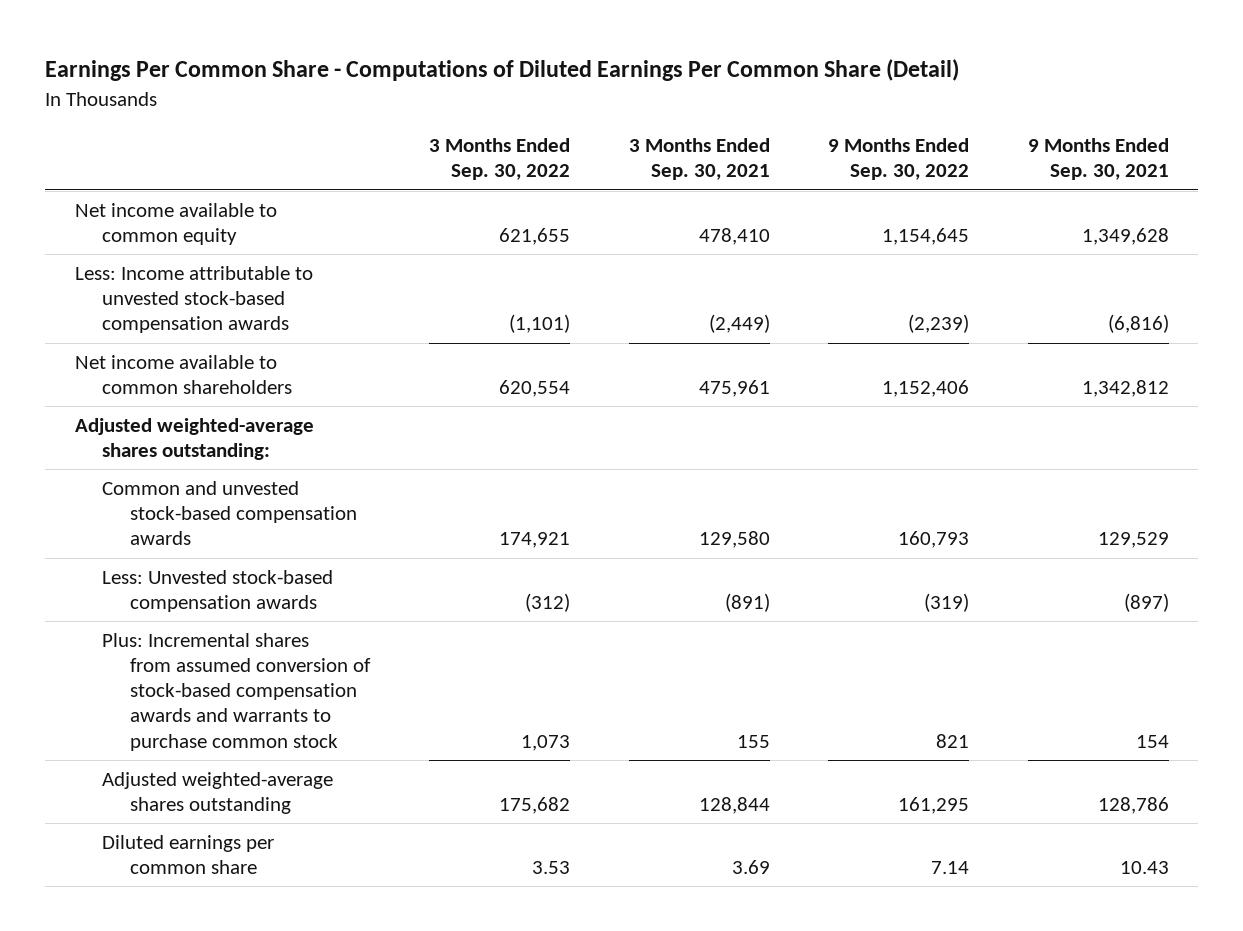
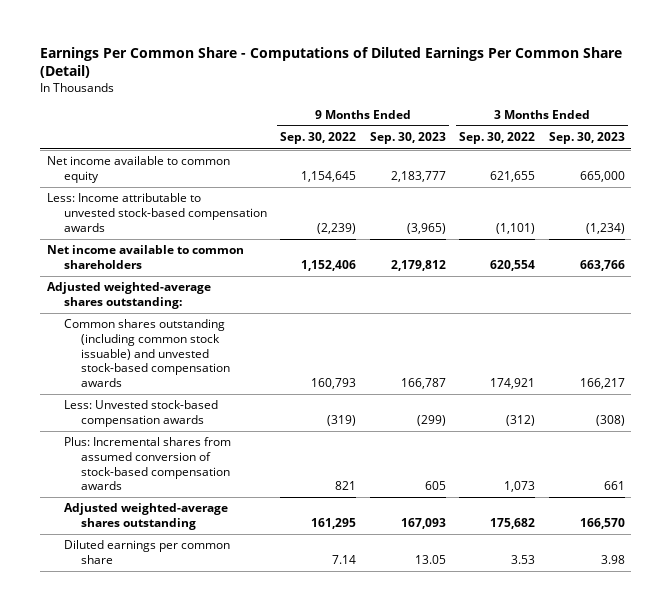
[628,138,770,181] 3 Months Ended Sep. 30, 2021 -> none
[1027,138,1169,181] 9 Months Ended Sep. 30, 2021 -> none
none -> [369,132,446,145] Sep. 30, 2023
none -> [548,132,625,145] Sep. 30, 2023
[102,480,358,546] Common and unvested stock-based compensation awards -> [63,319,230,387] Common shares outstanding (including common stock issuable) and unvested stock-based compensation awards
[102,632,372,751] Plus: Incremental shares from assumed conversion of stock-based compensation awards and warrants to purchase common stock -> [63,437,231,491] Plus: Incremental shares from assumed conversion of stock-based compensation awards

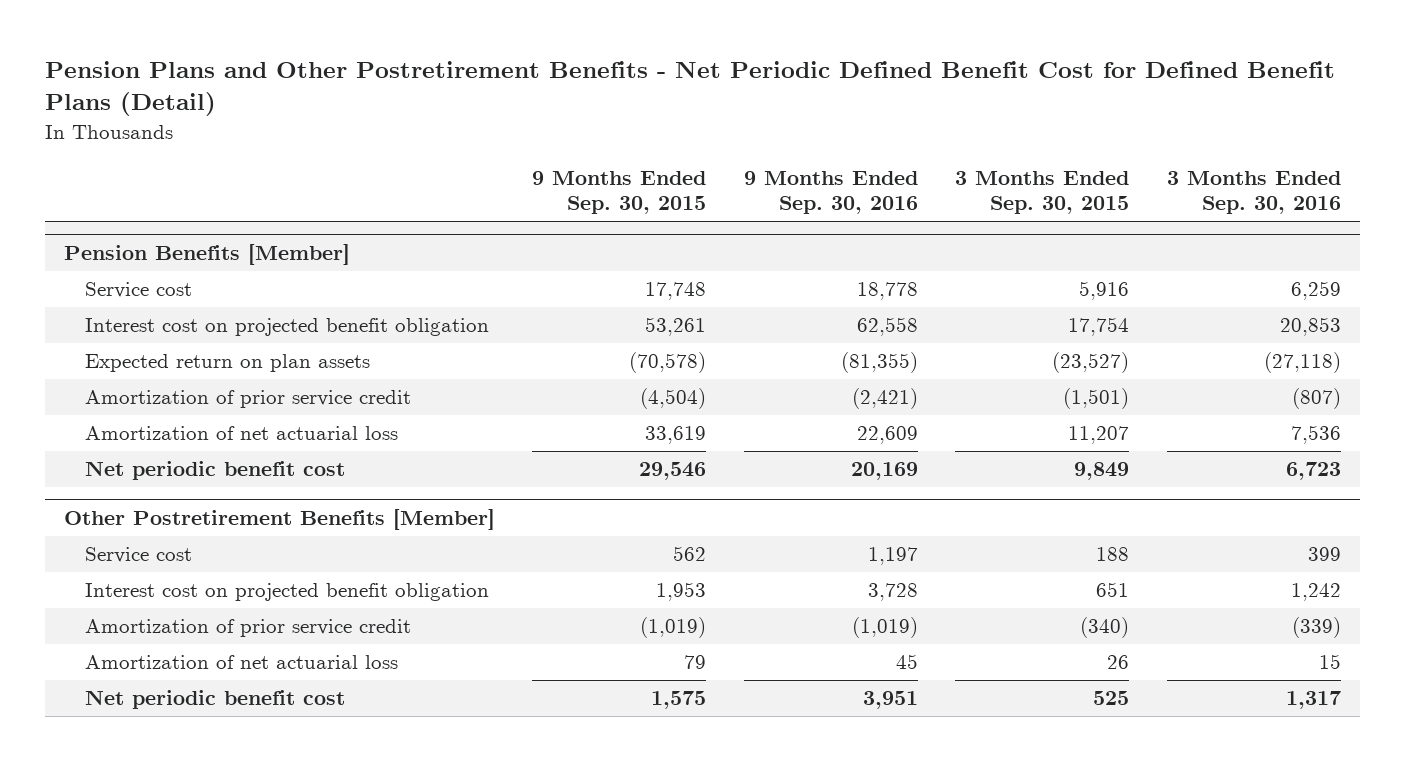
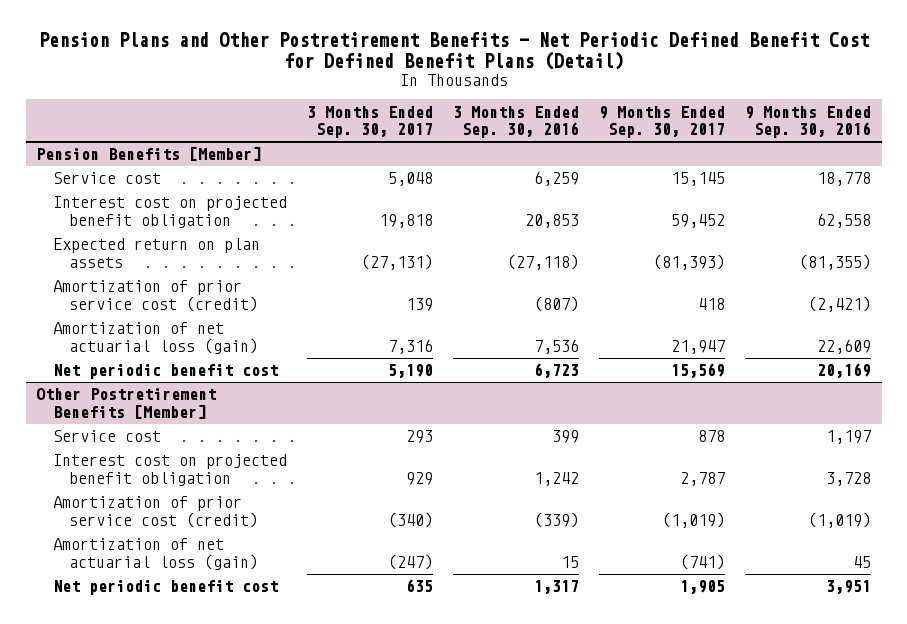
[532,171,707,215] 9 Months Ended Sep. 30, 2015 -> none
[955,171,1130,215] 3 Months Ended Sep. 30, 2015 -> none
none -> [306,105,433,139] 3 Months Ended Sep. 30, 2017
none -> [599,105,726,139] 9 Months Ended Sep. 30, 2017
[85,390,412,409] Amortization of prior service credit -> [52,280,259,312] Amortization of prior service cost (credit)
[85,426,399,441] Amortization of net actuarial loss -> [52,322,259,354] Amortization of net actuarial loss (gain)
[85,619,412,638] Amortization of prior service credit -> [52,496,259,528] Amortization of prior service cost (credit)
[85,655,399,670] Amortization of net actuarial loss -> [52,538,259,570] Amortization of net actuarial loss (gain)

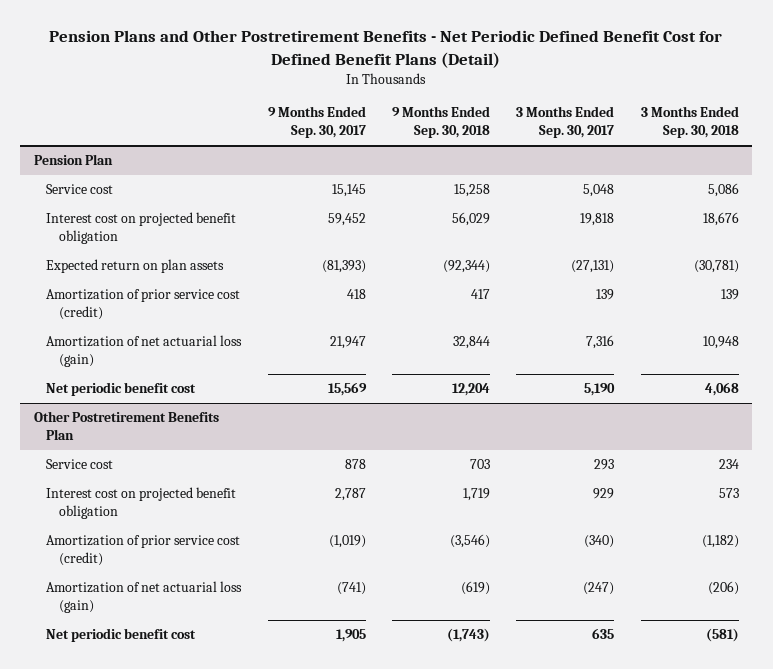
[453,105,580,139] 3 Months Ended Sep. 30, 2016 -> none
[745,105,872,139] 9 Months Ended Sep. 30, 2016 -> none
none -> [392,106,491,139] 9 Months Ended Sep. 30, 2018
none -> [640,106,739,139] 3 Months Ended Sep. 30, 2018
[35,146,261,162] Pension Benefits [Member] -> [33,154,113,166] Pension Plan
[35,388,216,419] Other Postretirement Benefits [Member] -> [33,411,219,441] Other Postretirement Benefits Plan

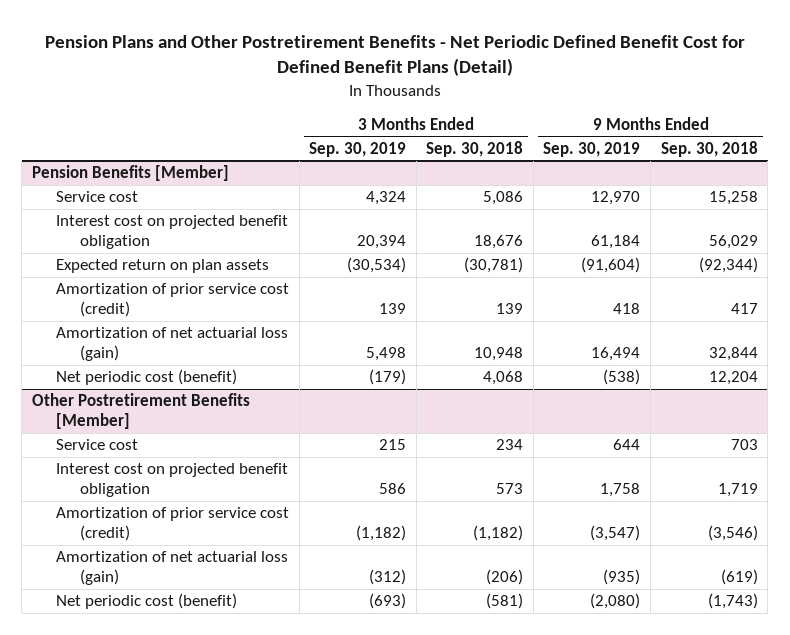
[267,106,366,139] 9 Months Ended Sep. 30, 2017 -> none
[516,106,615,139] 3 Months Ended Sep. 30, 2017 -> none
none -> [309,141,407,157] Sep. 30, 2019
none -> [543,141,641,157] Sep. 30, 2019
[33,154,113,166] Pension Plan -> [32,165,230,182] Pension Benefits [Member]
[46,382,197,397] Net periodic benefit cost -> [56,369,238,386] Net periodic cost (benefit)
[33,411,219,441] Other Postretirement Benefits Plan -> [32,393,251,429] Other Postretirement Benefits [Member]
[46,628,197,643] Net periodic benefit cost -> [56,593,238,610] Net periodic cost (benefit)

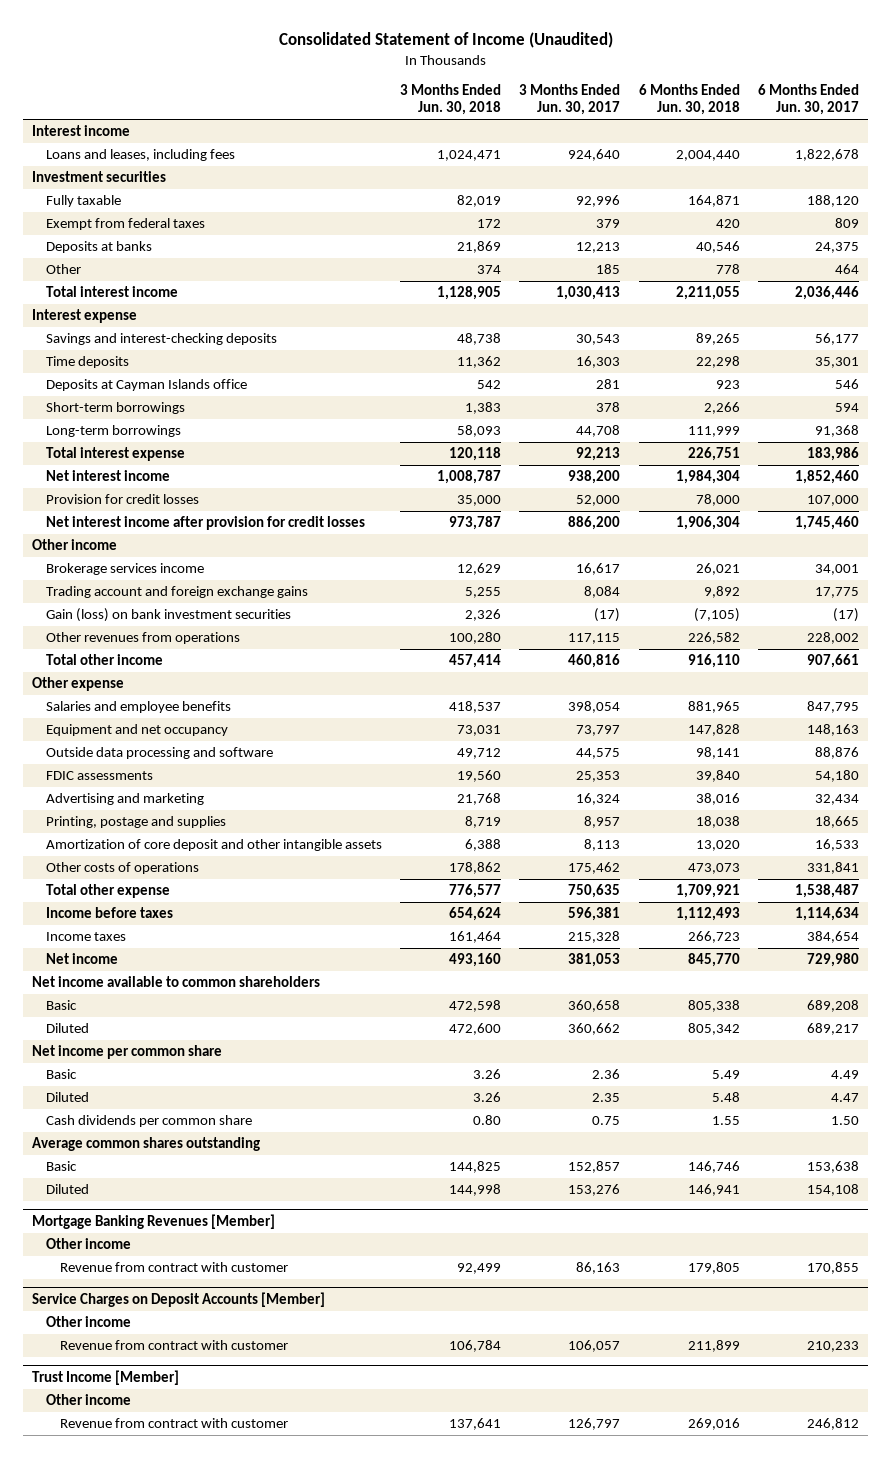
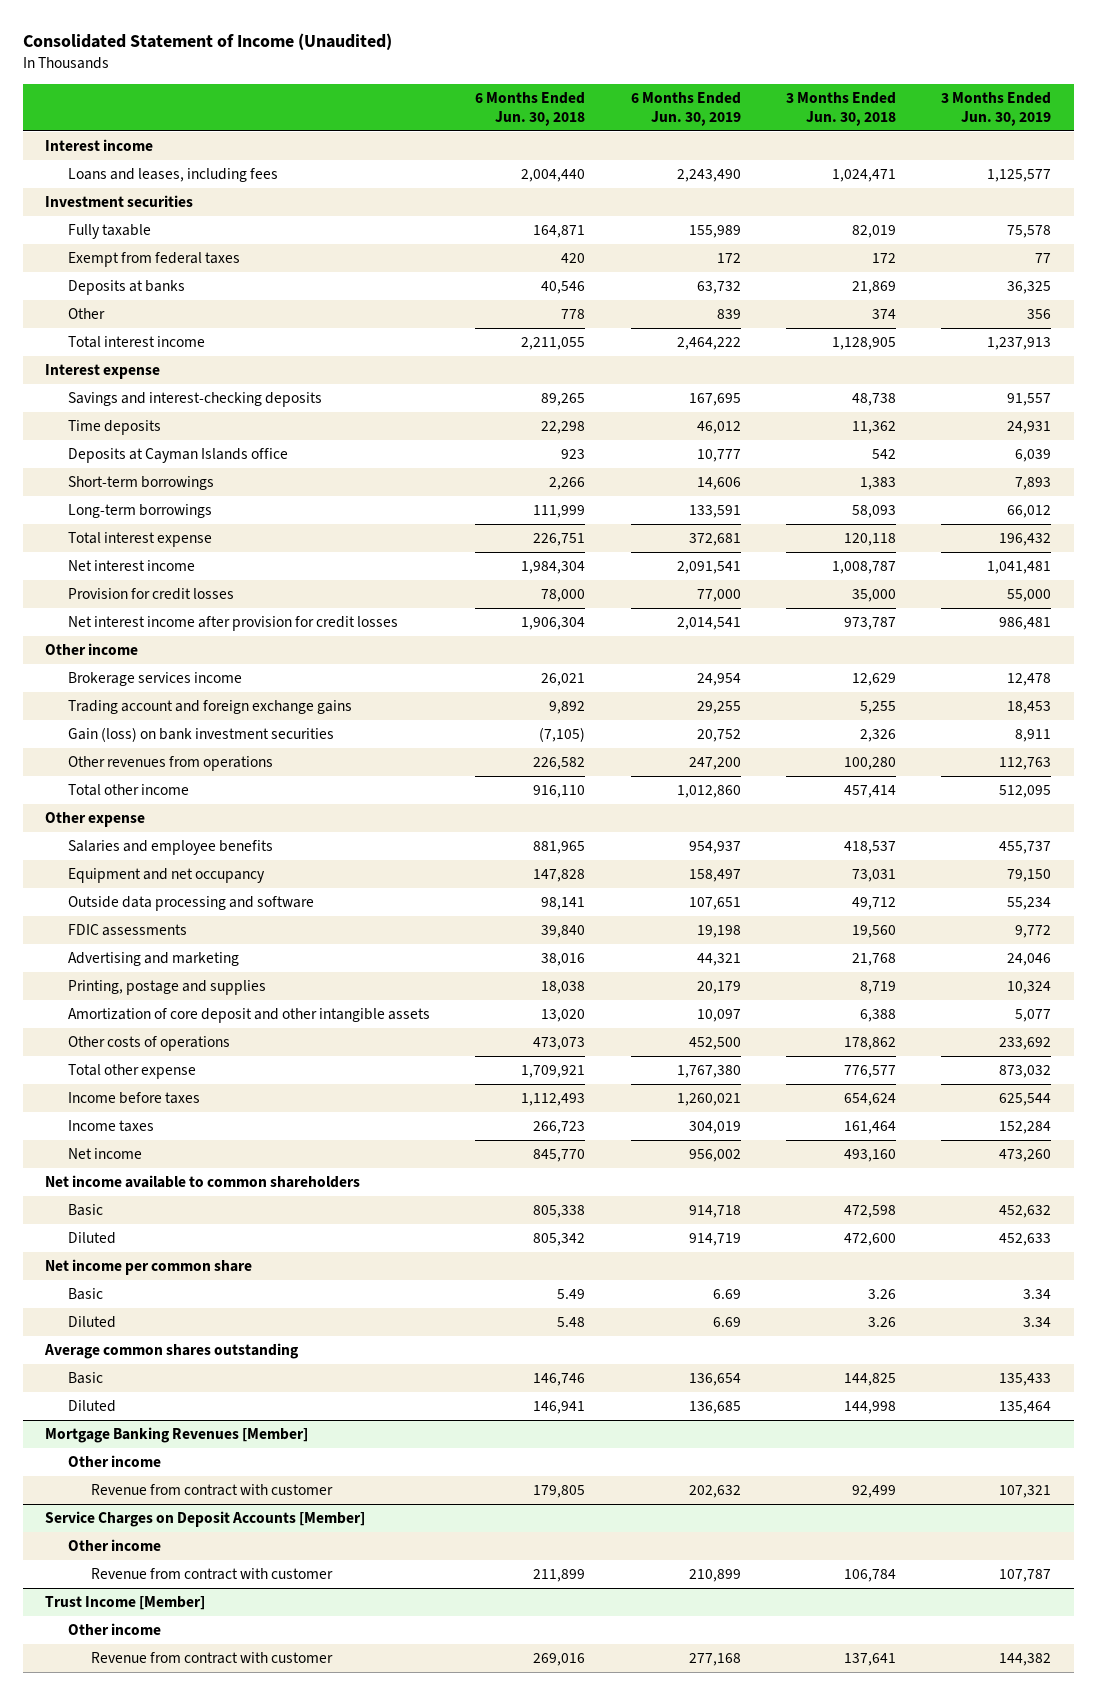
[519,83,621,116] 3 Months Ended Jun. 30, 2017 -> none
[758,83,860,116] 6 Months Ended Jun. 30, 2017 -> none
none -> [630,91,741,126] 6 Months Ended Jun. 30, 2019
none -> [941,91,1052,126] 3 Months Ended Jun. 30, 2019
[45,1115,252,1128] Cash dividends per common share -> none

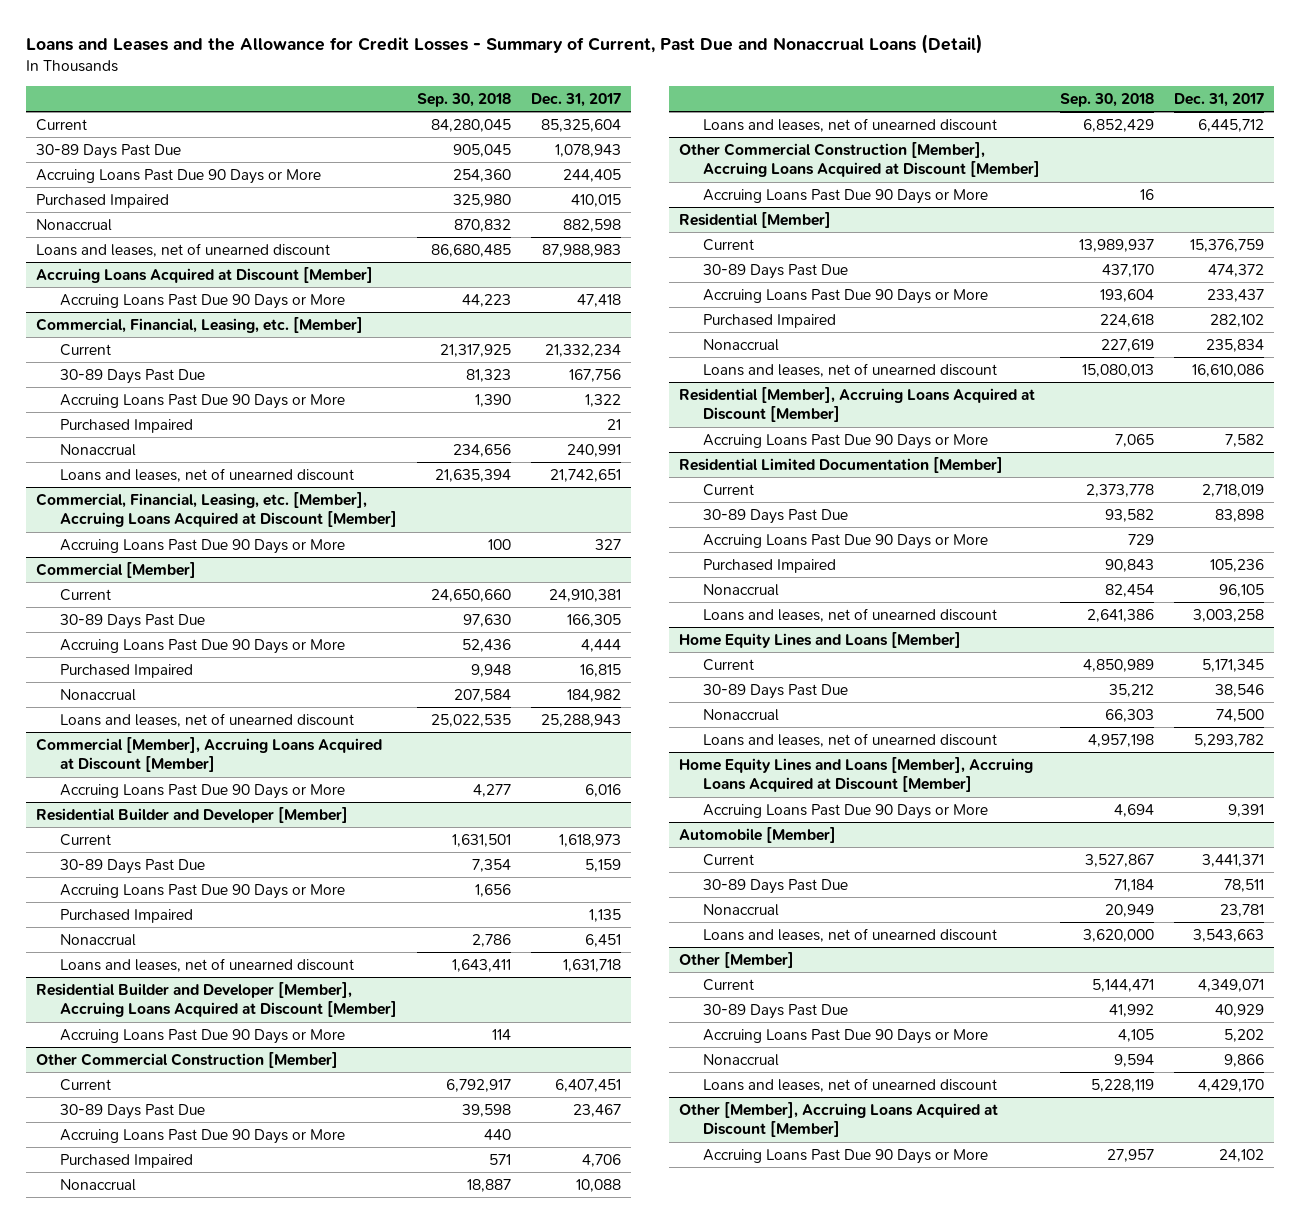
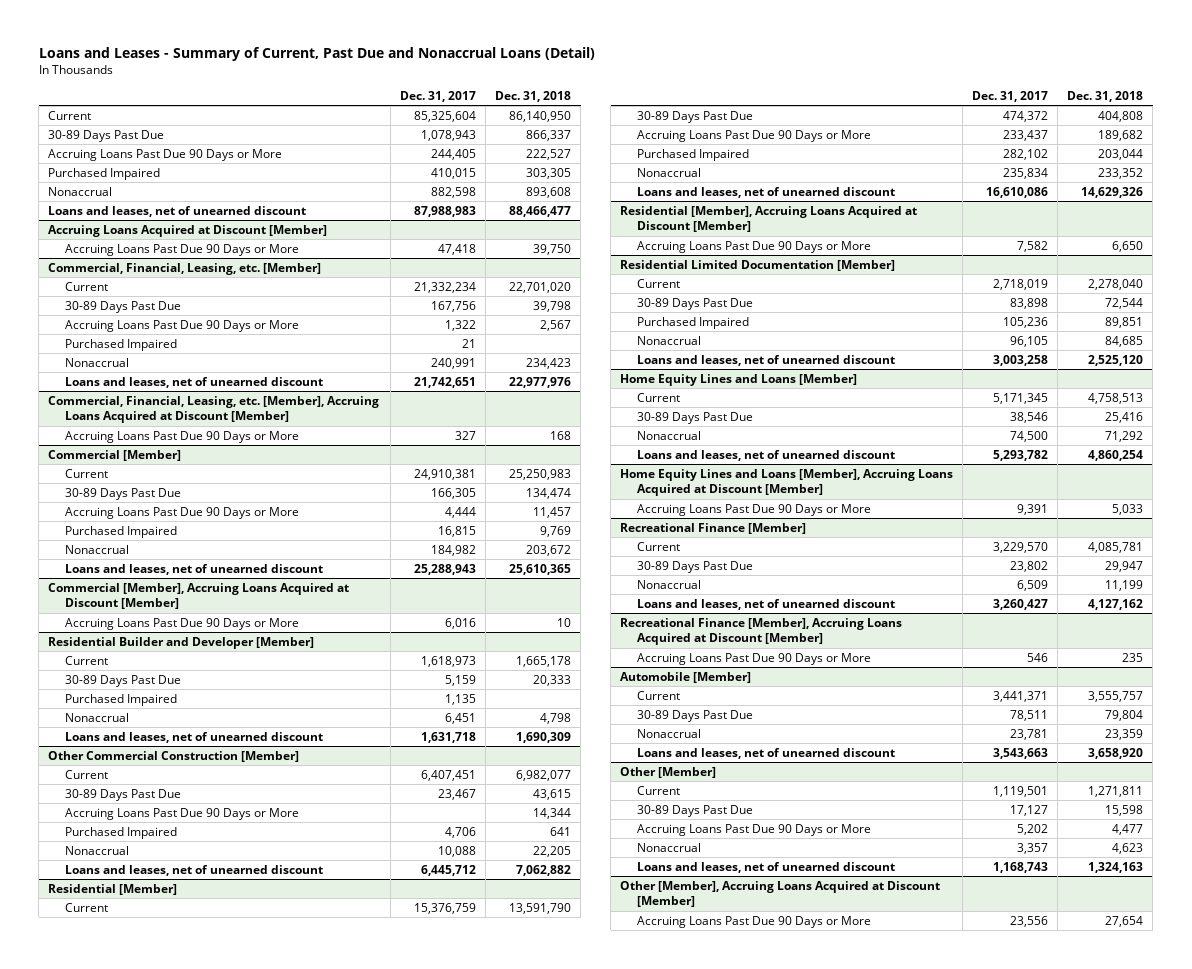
[26,34,984,55] Loans and Leases and the Allowance for Credit Losses - Summary of Current, Past Due and Nonaccrual Loans (Detail) -> [38,46,595,61] Loans and Leases - Summary of Current, Past Due and Nonaccrual Loans (Detail)
[416,92,511,107] Sep. 30, 2018 -> none
none -> [495,90,572,102] Dec. 31, 2018
[59,883,345,899] Accruing Loans Past Due 90 Days or More -> none
[36,981,397,1018] Residential Builder and Developer [Member], Accruing Loans Acquired at Discount [Member] -> none
[59,1028,345,1044] Accruing Loans Past Due 90 Days or More -> none
[678,141,1040,178] Other Commercial Construction [Member], Accruing Loans Acquired at Discount [Member] -> none
[702,188,988,204] Accruing Loans Past Due 90 Days or More -> none
[702,533,988,549] Accruing Loans Past Due 90 Days or More -> none
none -> [620,522,807,534] Recreational Finance [Member]
none -> [636,541,680,551] Current
none -> [636,560,753,573] 30-89 Days Past Due
none -> [636,579,701,589] Nonaccrual
none -> [636,598,895,610] Loans and leases, net of unearned discount
none -> [620,617,903,646] Recreational Finance [Member], Accruing Loans Acquired at Discount [Member]
none -> [636,652,871,665] Accruing Loans Past Due 90 Days or More
[1197,978,1264,992] 4,349,071 -> [993,785,1049,797] 1,119,501
[1214,1003,1264,1017] 40,929 -> [1010,804,1049,816] 17,127
[1223,1053,1264,1067] 9,866 -> [1017,842,1049,854] 3,357
[1197,1078,1264,1092] 4,429,170 -> [993,861,1049,873] 1,168,743
[1218,1148,1264,1162] 24,102 -> [1010,915,1049,927] 23,556

